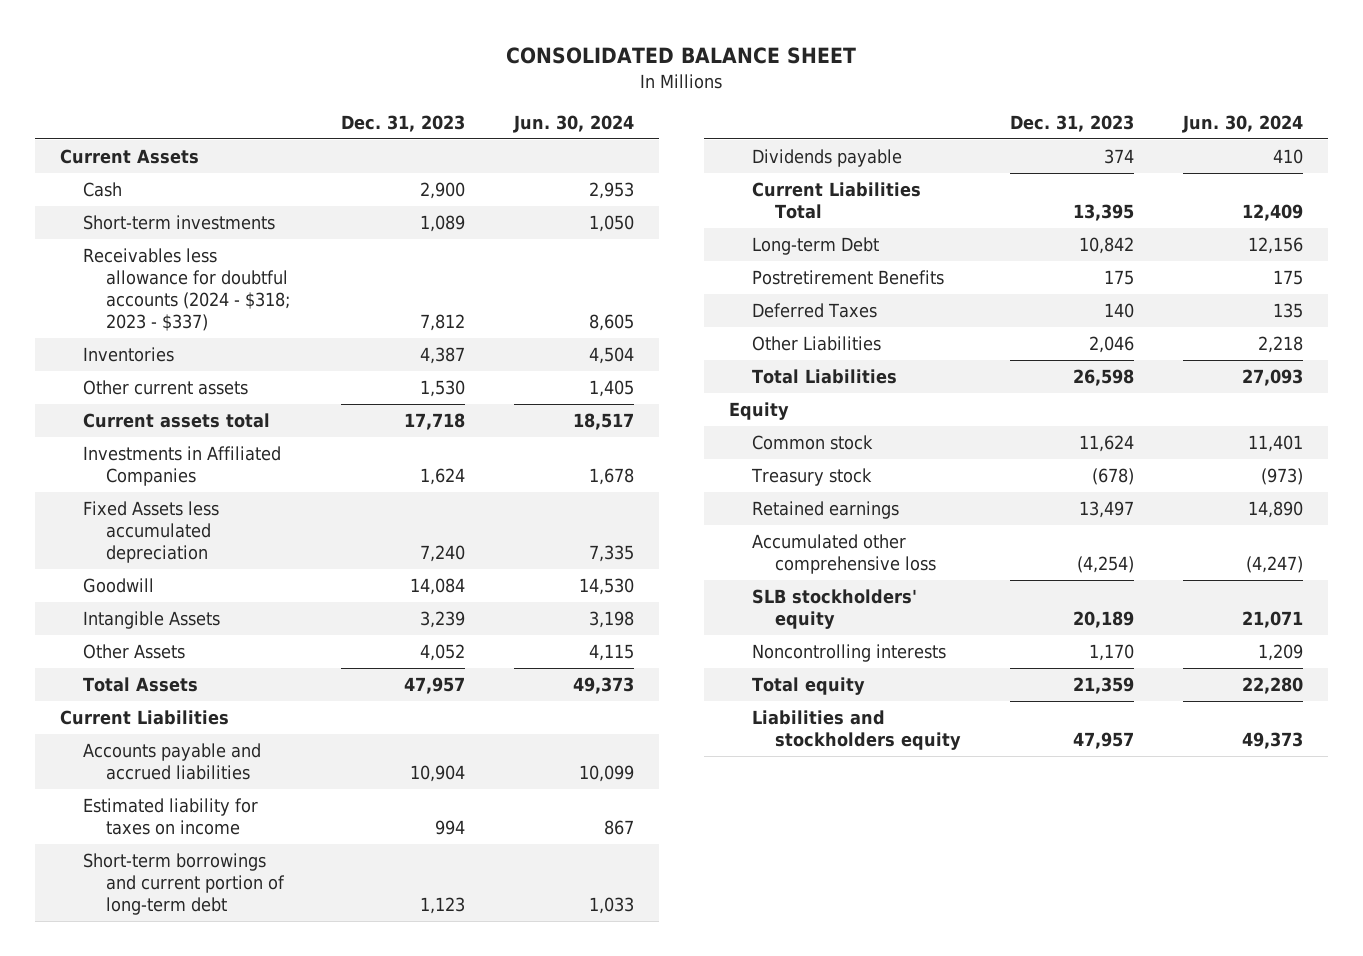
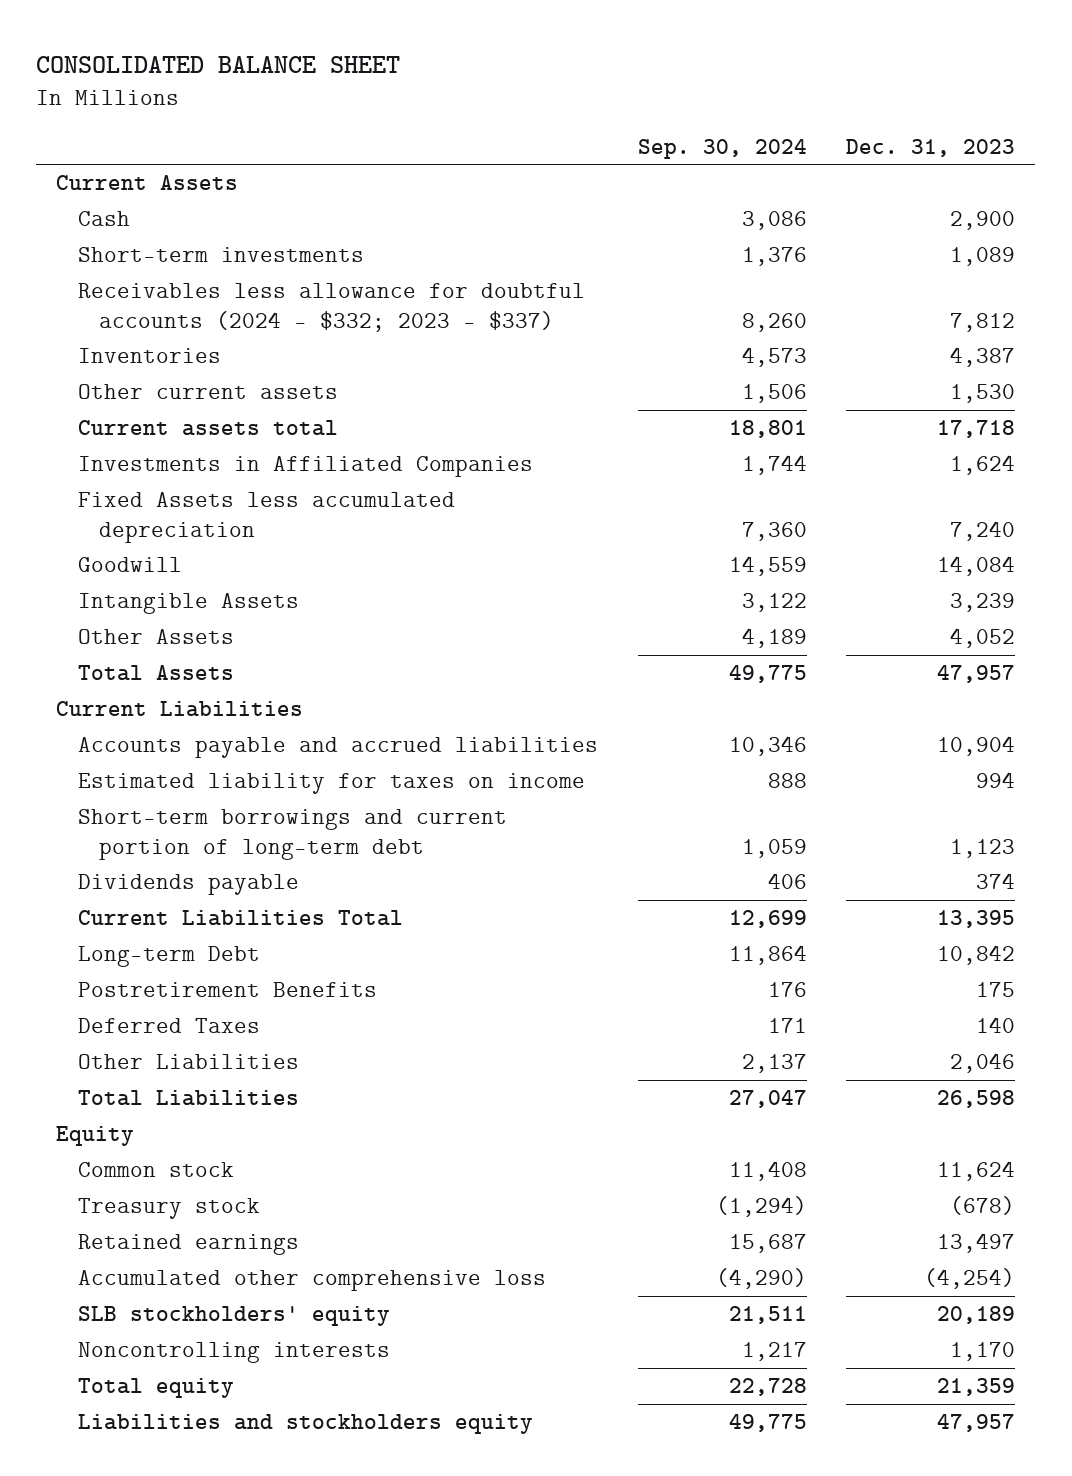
[513,114,635,133] Jun. 30, 2024 -> none
none -> [637,138,807,159] Sep. 30, 2024
[82,248,290,332] Receivables less allowance for doubtful accounts (2024 - $318; 2023 - $337) -> [77,283,585,332] Receivables less allowance for doubtful accounts (2024 - $332; 2023 - $337)

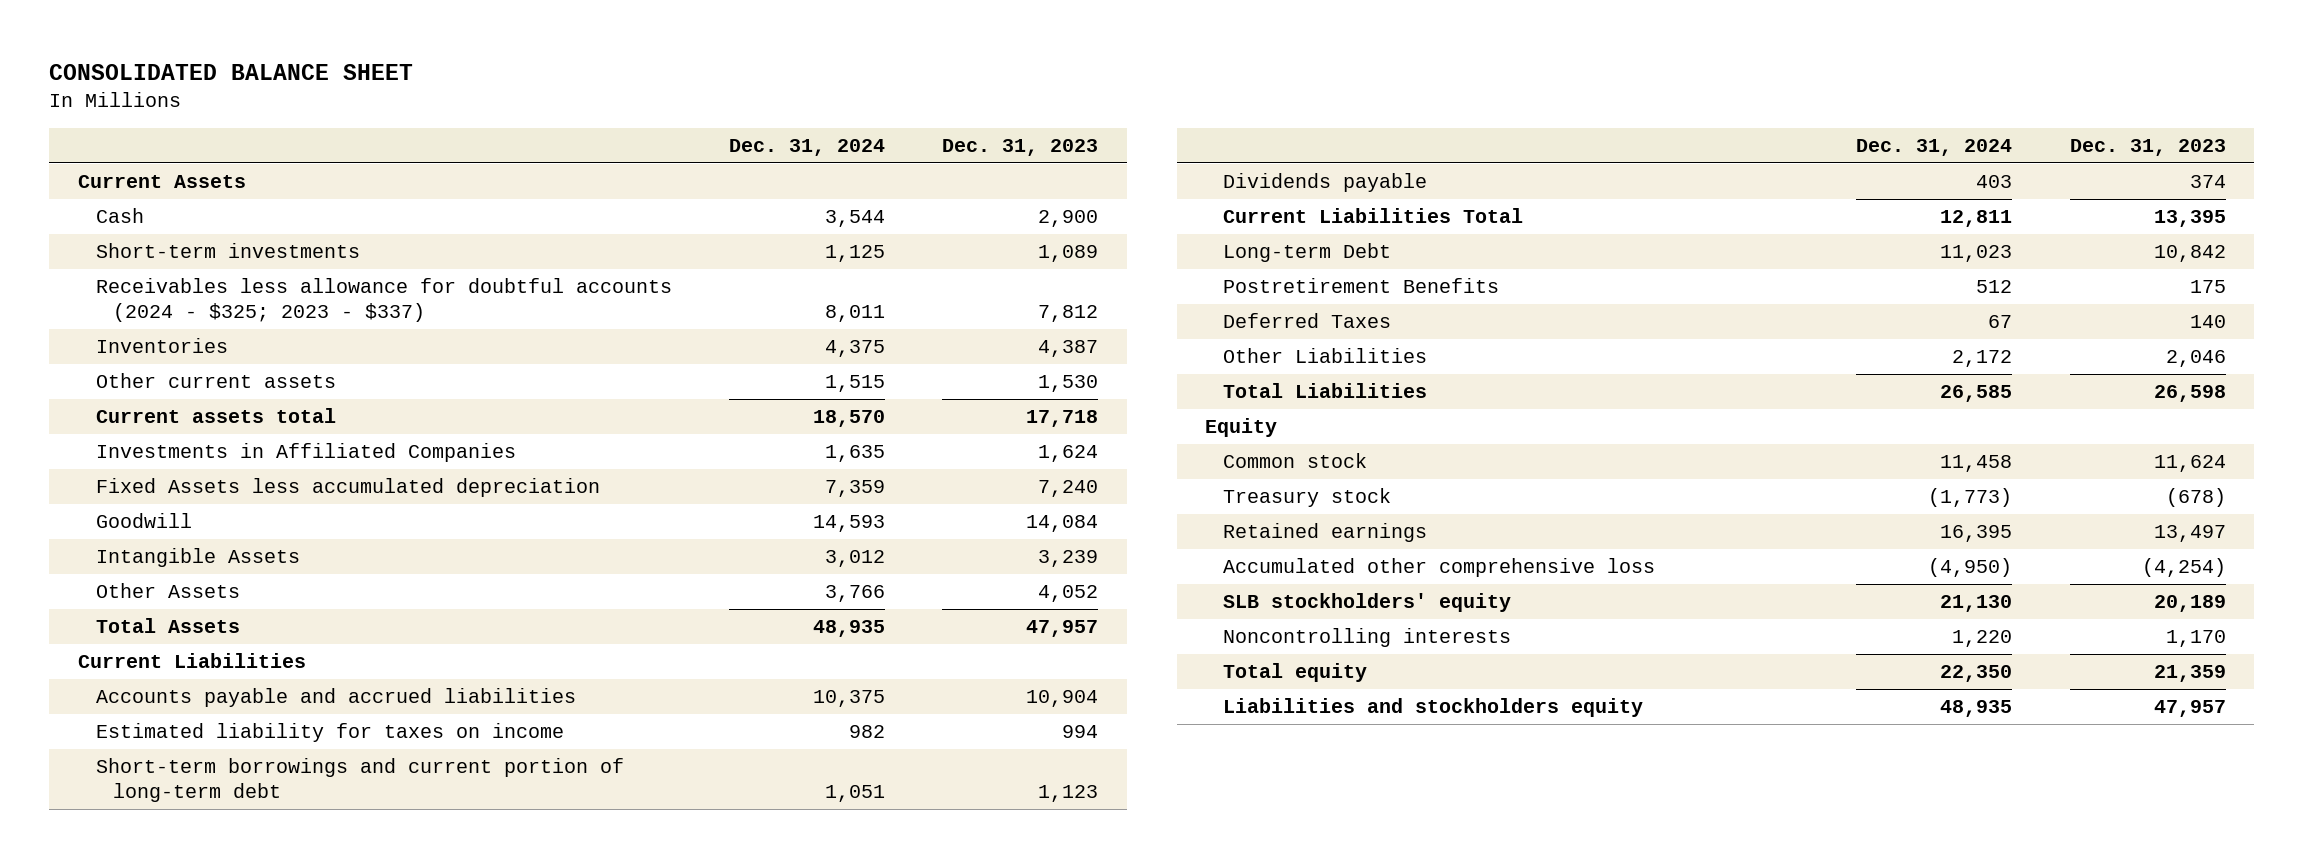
[637,138,807,159] Sep. 30, 2024 -> none
none -> [728,138,885,156] Dec. 31, 2024
[77,283,585,332] Receivables less allowance for doubtful accounts (2024 - $332; 2023 - $337) -> [95,278,672,323] Receivables less allowance for doubtful accounts (2024 - $325; 2023 - $337)

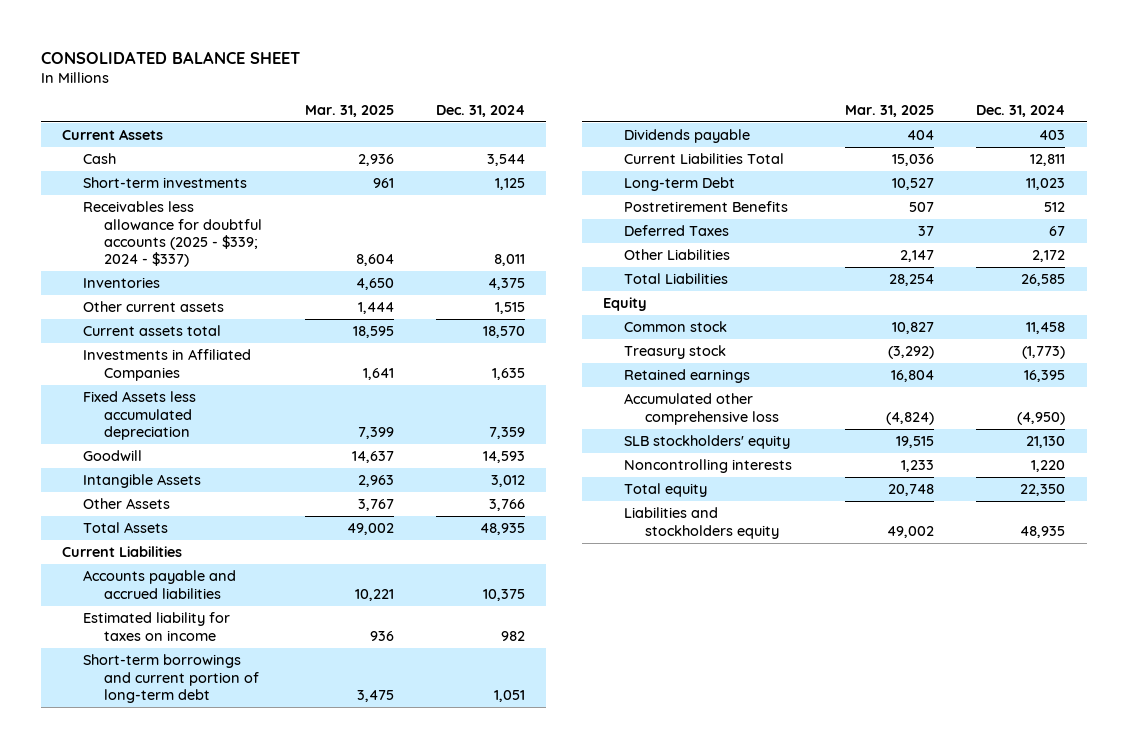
[942,138,1099,156] Dec. 31, 2023 -> none
none -> [304,104,394,117] Mar. 31, 2025
[95,278,672,323] Receivables less allowance for doubtful accounts (2024 - $325; 2023 - $337) -> [83,201,263,268] Receivables less allowance for doubtful accounts (2025 - $339; 2024 - $337)

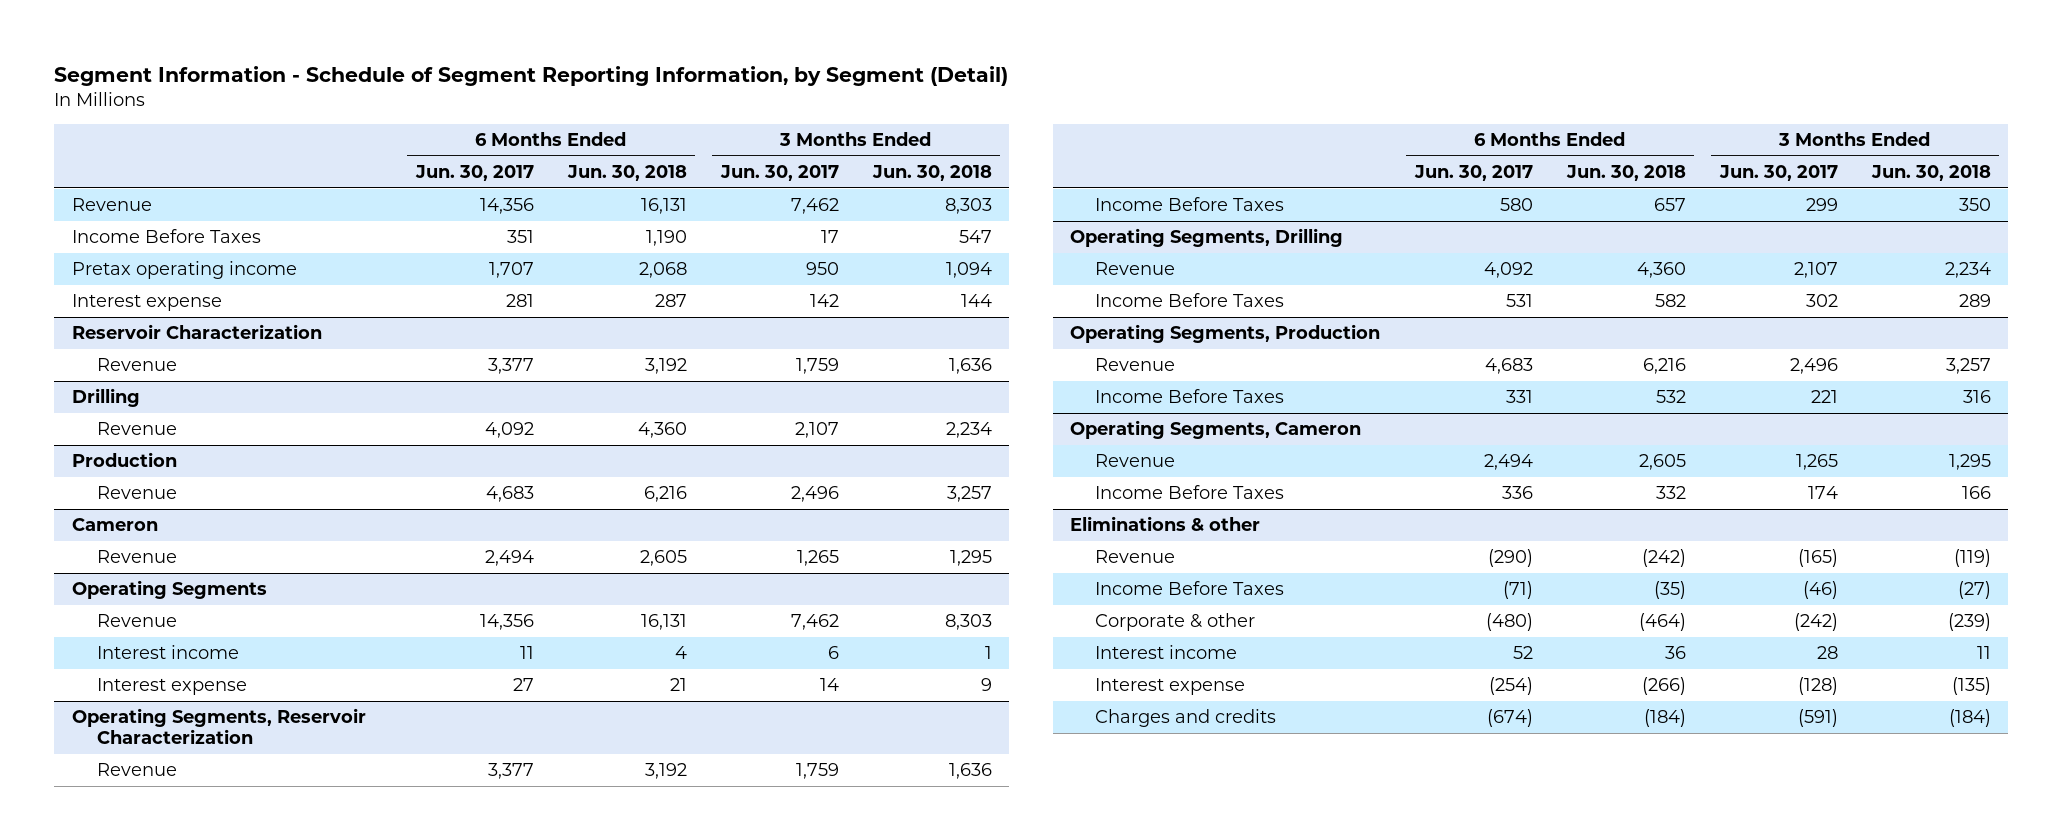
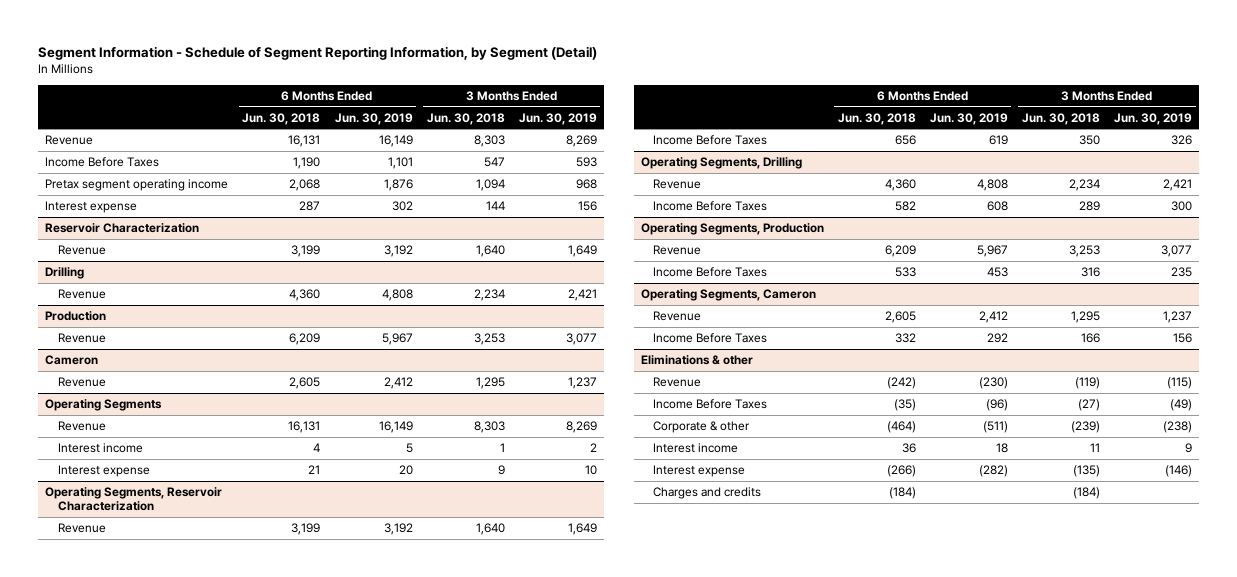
[414,164,534,181] Jun. 30, 2017 -> none
[719,164,839,181] Jun. 30, 2017 -> none
none -> [334,112,413,125] Jun. 30, 2019
none -> [518,112,597,125] Jun. 30, 2019
[71,261,297,280] Pretax operating income -> [45,179,229,192] Pretax segment operating income
[644,358,687,375] 3,192 -> [291,245,321,258] 3,199
[948,358,992,375] 1,636 -> [475,245,505,258] 1,640
[643,486,687,503] 6,216 -> [289,333,321,346] 6,209
[946,486,992,503] 3,257 -> [473,333,505,346] 3,253
[644,763,687,780] 3,192 -> [291,523,321,536] 3,199
[948,763,992,780] 1,636 -> [475,523,505,536] 1,640
[1653,198,1686,212] 657 -> [894,135,916,146] 656
[1642,358,1686,375] 6,216 -> [884,245,916,258] 6,209
[1945,358,1991,375] 3,257 -> [1069,245,1101,258] 3,253
[1655,390,1686,404] 532 -> [894,267,916,278] 533

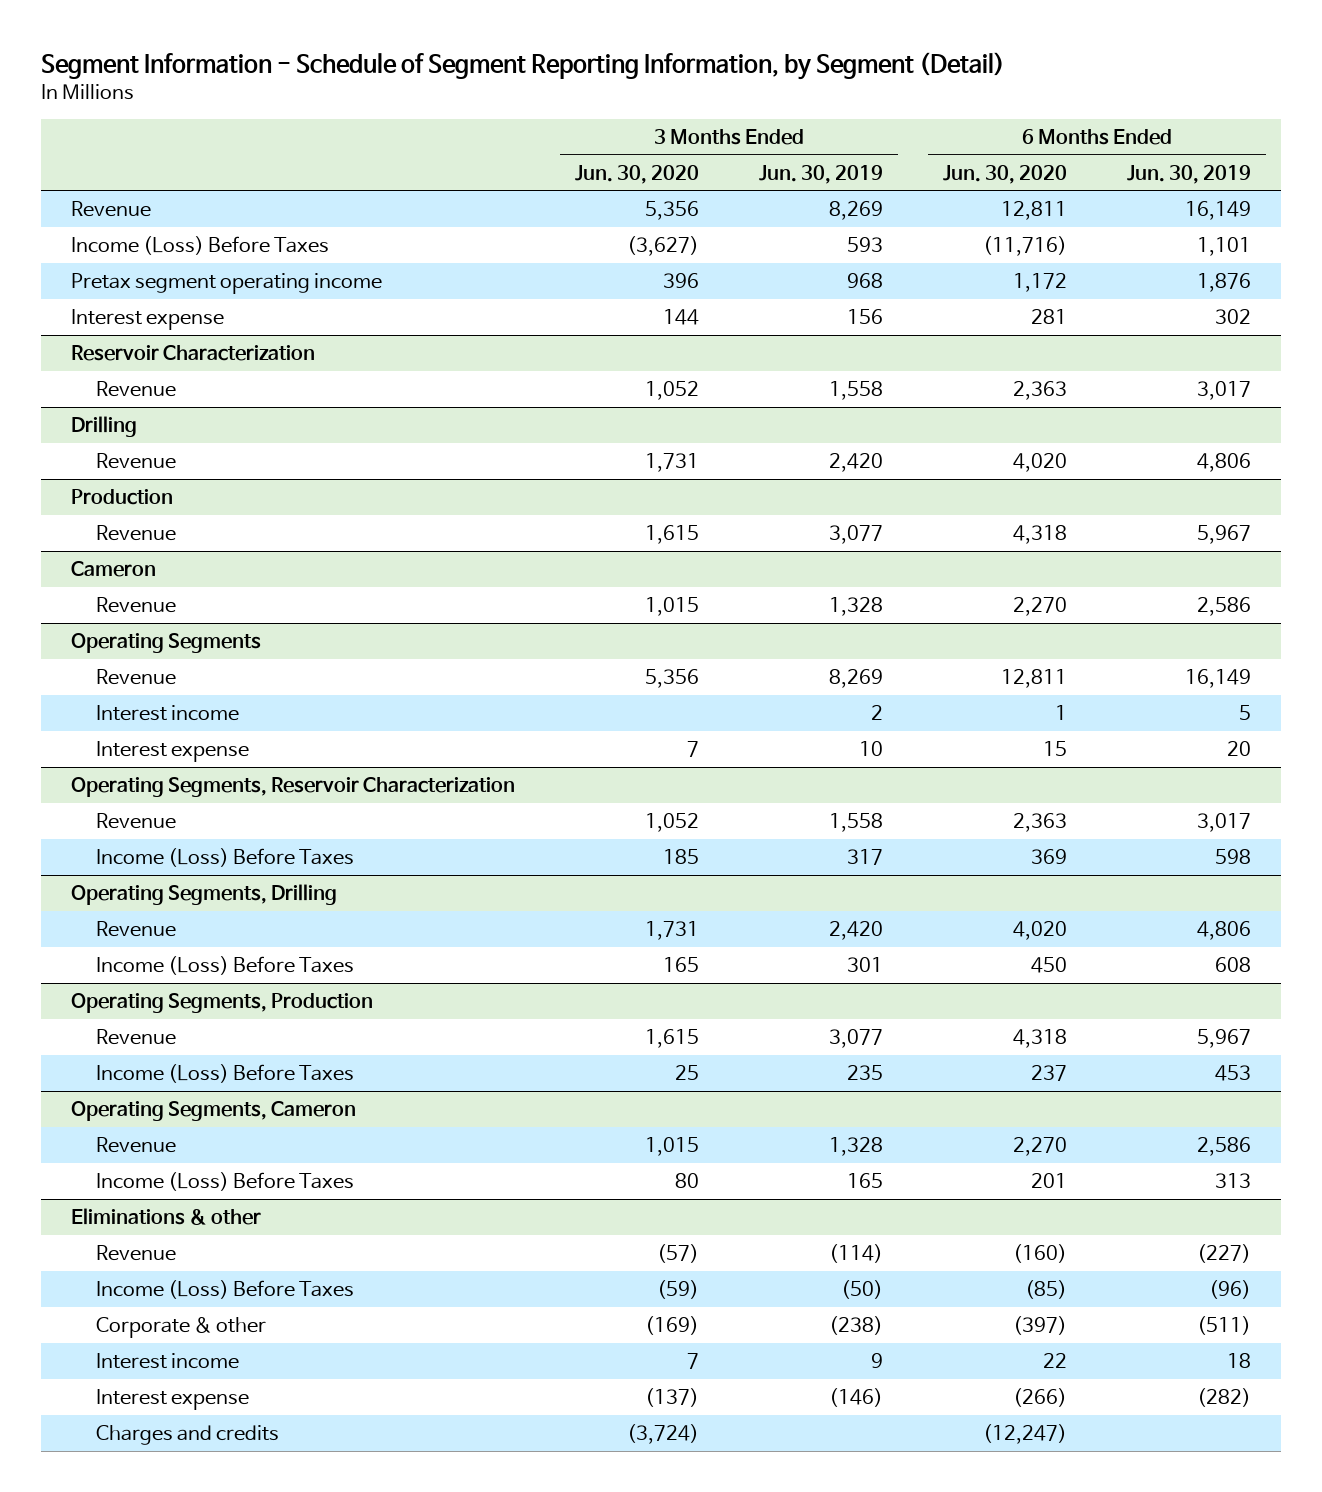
[242,112,321,125] Jun. 30, 2018 -> none
[426,112,505,125] Jun. 30, 2018 -> none
none -> [574,165,699,185] Jun. 30, 2020
none -> [943,165,1068,185] Jun. 30, 2020
[45,157,160,168] Income Before Taxes -> [70,236,329,256] Income (Loss) Before Taxes
[383,245,413,258] 3,192 -> [1197,381,1252,401] 3,017
[567,245,597,258] 1,649 -> [828,381,883,401] 1,558
[381,289,413,302] 4,808 -> [1197,453,1252,473] 4,806
[567,289,597,302] 2,421 -> [828,453,883,473] 2,420
[383,377,413,390] 2,412 -> [1197,597,1252,617] 2,586
[567,377,597,390] 1,237 -> [828,597,883,617] 1,328
[383,523,413,536] 3,192 -> [1197,813,1252,833] 3,017
[567,523,597,536] 1,649 -> [828,813,883,833] 1,558
[653,135,768,146] Income Before Taxes -> [95,848,354,868] Income (Loss) Before Taxes
[988,135,1008,146] 619 -> [1215,849,1252,865] 598
[1171,135,1193,146] 326 -> [846,849,883,866] 317
[976,179,1008,192] 4,808 -> [1197,921,1252,941] 4,806
[1163,179,1193,192] 2,421 -> [828,921,883,941] 2,420
[653,201,768,212] Income Before Taxes -> [95,956,354,976] Income (Loss) Before Taxes
[1171,201,1193,212] 300 -> [846,957,883,973] 301
[653,267,768,278] Income Before Taxes -> [95,1064,354,1084] Income (Loss) Before Taxes
[978,311,1008,324] 2,412 -> [1197,1137,1252,1157] 2,586
[1163,311,1193,324] 1,237 -> [828,1137,883,1157] 1,328
[653,333,768,344] Income Before Taxes -> [95,1172,354,1192] Income (Loss) Before Taxes
[986,333,1008,344] 292 -> [1215,1173,1252,1189] 313
[1173,333,1193,344] 156 -> [846,1173,883,1189] 165
[978,377,1008,390] (230) -> [1197,1244,1252,1264] (227)
[1167,377,1193,390] (115) -> [828,1244,883,1264] (114)
[653,399,768,410] Income Before Taxes -> [95,1280,354,1300] Income (Loss) Before Taxes
[1170,399,1193,412] (49) -> [840,1280,883,1300] (50)

